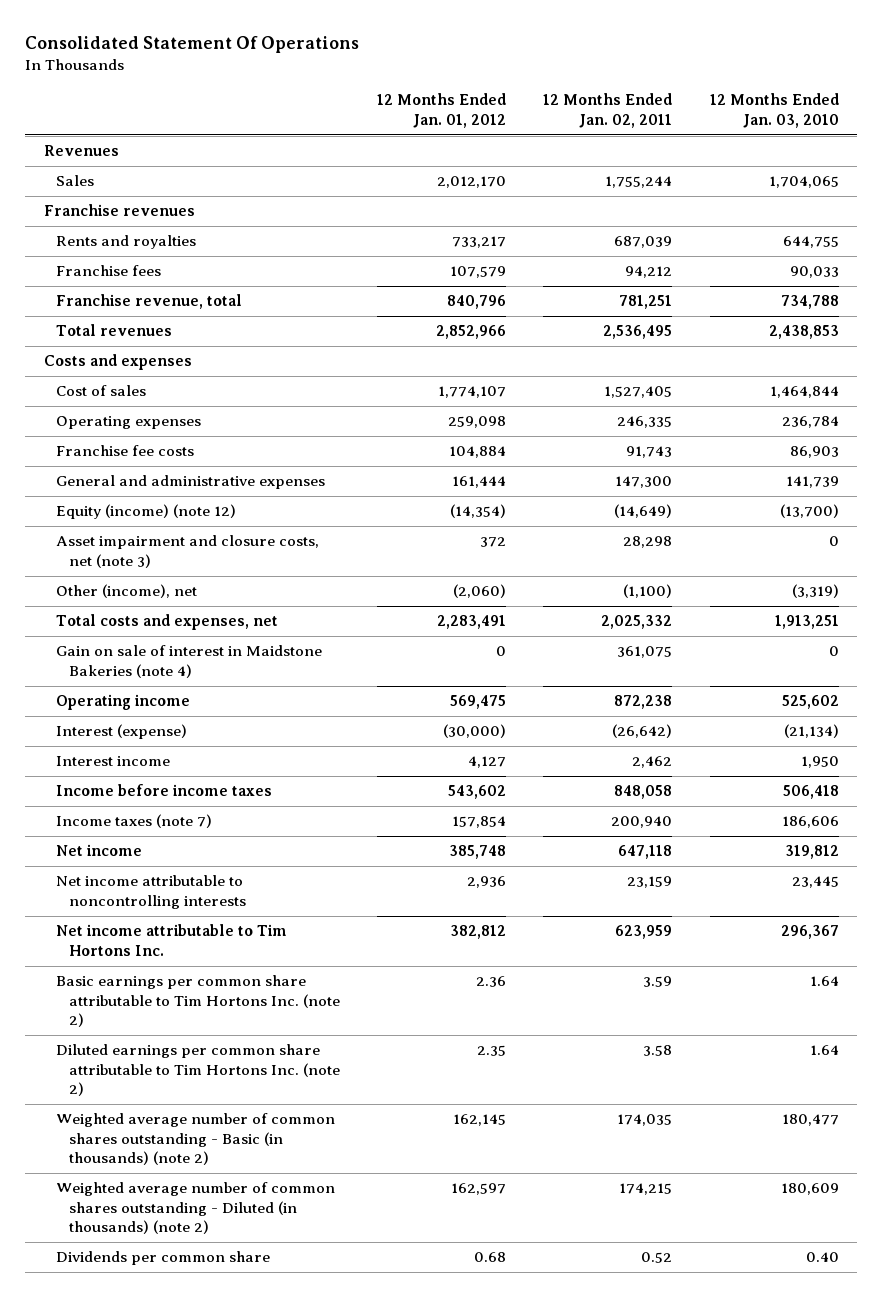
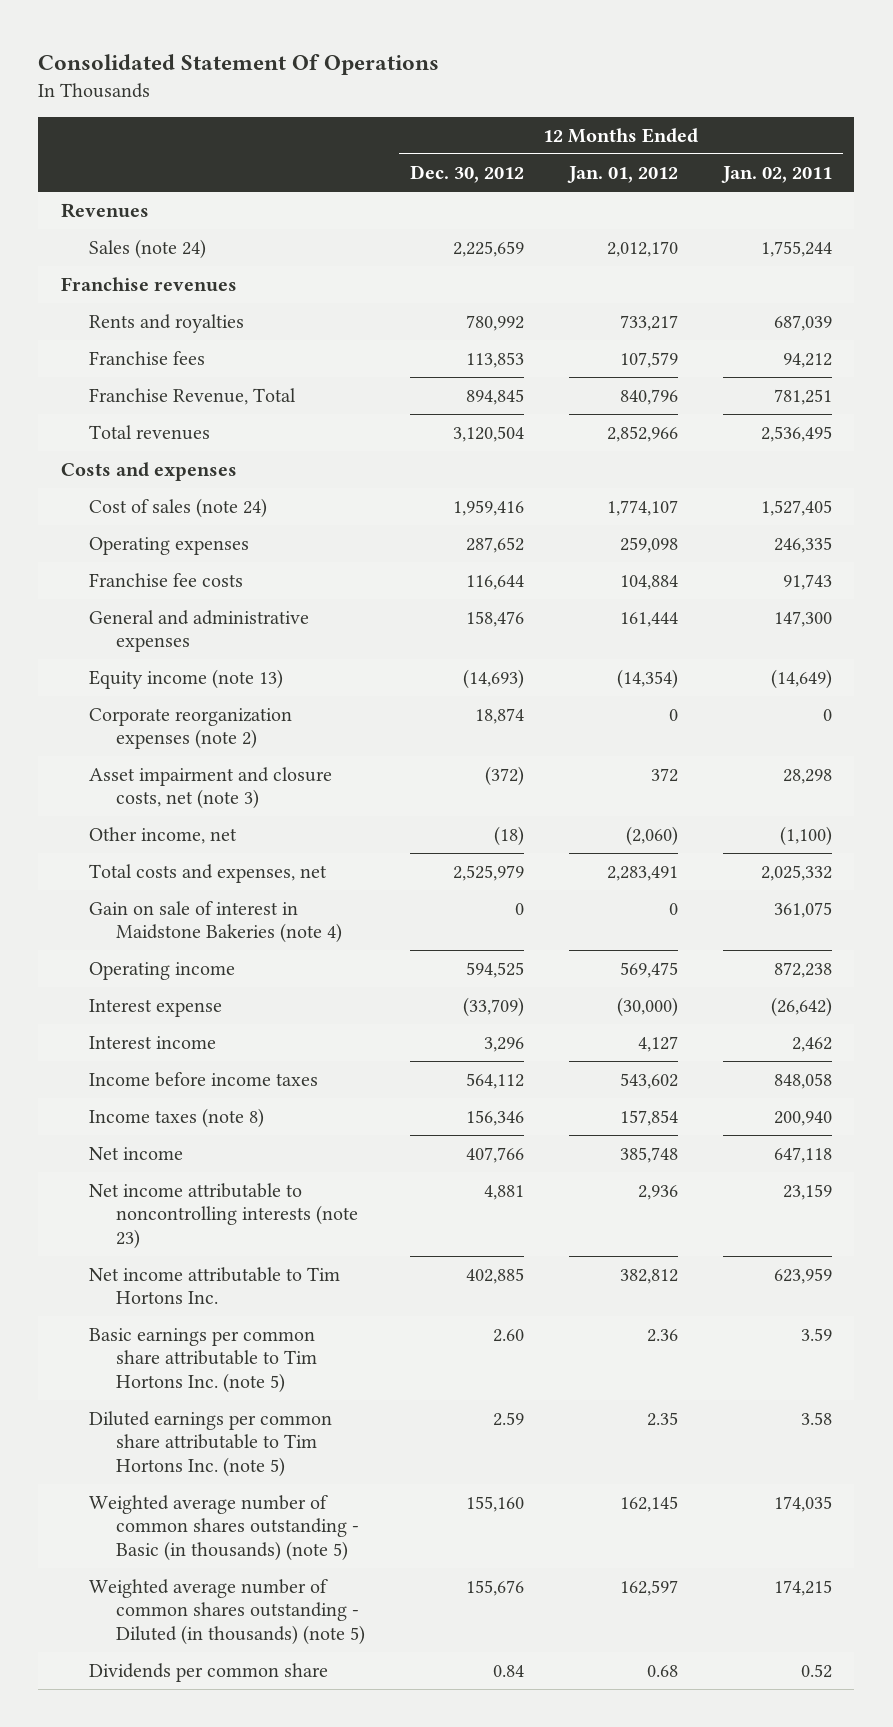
[709,93,839,128] 12 Months Ended Jan. 03, 2010 -> none
none -> [410,165,525,184] Dec. 30, 2012
[56,175,95,187] Sales -> [88,239,206,260] Sales (note 24)
[56,294,243,310] Franchise revenue, total -> [88,388,296,406] Franchise Revenue, Total
[56,385,147,397] Cost of sales -> [88,498,267,519] Cost of sales (note 24)
[56,504,237,520] Equity (income) (note 12) -> [88,669,283,690] Equity income (note 13)
none -> [88,708,292,750] Corporate reorganization expenses (note 2)
[56,584,198,599] Other (income), net -> [88,827,237,845] Other income, net
[56,724,188,740] Interest (expense) -> [88,999,222,1018] Interest expense
[56,814,213,829] Income taxes (note 7) -> [88,1108,264,1129] Income taxes (note 8)
[56,875,246,909] Net income attributable to noncontrolling interests -> [88,1183,359,1249] Net income attributable to noncontrolling interests (note 23)
[56,975,340,1028] Basic earnings per common share attributable to Tim Hortons Inc. (note 2) -> [88,1328,318,1393] Basic earnings per common share attributable to Tim Hortons Inc. (note 5)
[56,1044,340,1097] Diluted earnings per common share attributable to Tim Hortons Inc. (note 2) -> [88,1411,332,1477] Diluted earnings per common share attributable to Tim Hortons Inc. (note 5)
[56,1113,336,1166] Weighted average number of common shares outstanding - Basic (in thousands) (note 2) -> [88,1495,360,1561] Weighted average number of common shares outstanding - Basic (in thousands) (note 5)
[56,1182,336,1235] Weighted average number of common shares outstanding - Diluted (in thousands) (note 2) -> [88,1579,366,1645] Weighted average number of common shares outstanding - Diluted (in thousands) (note 5)

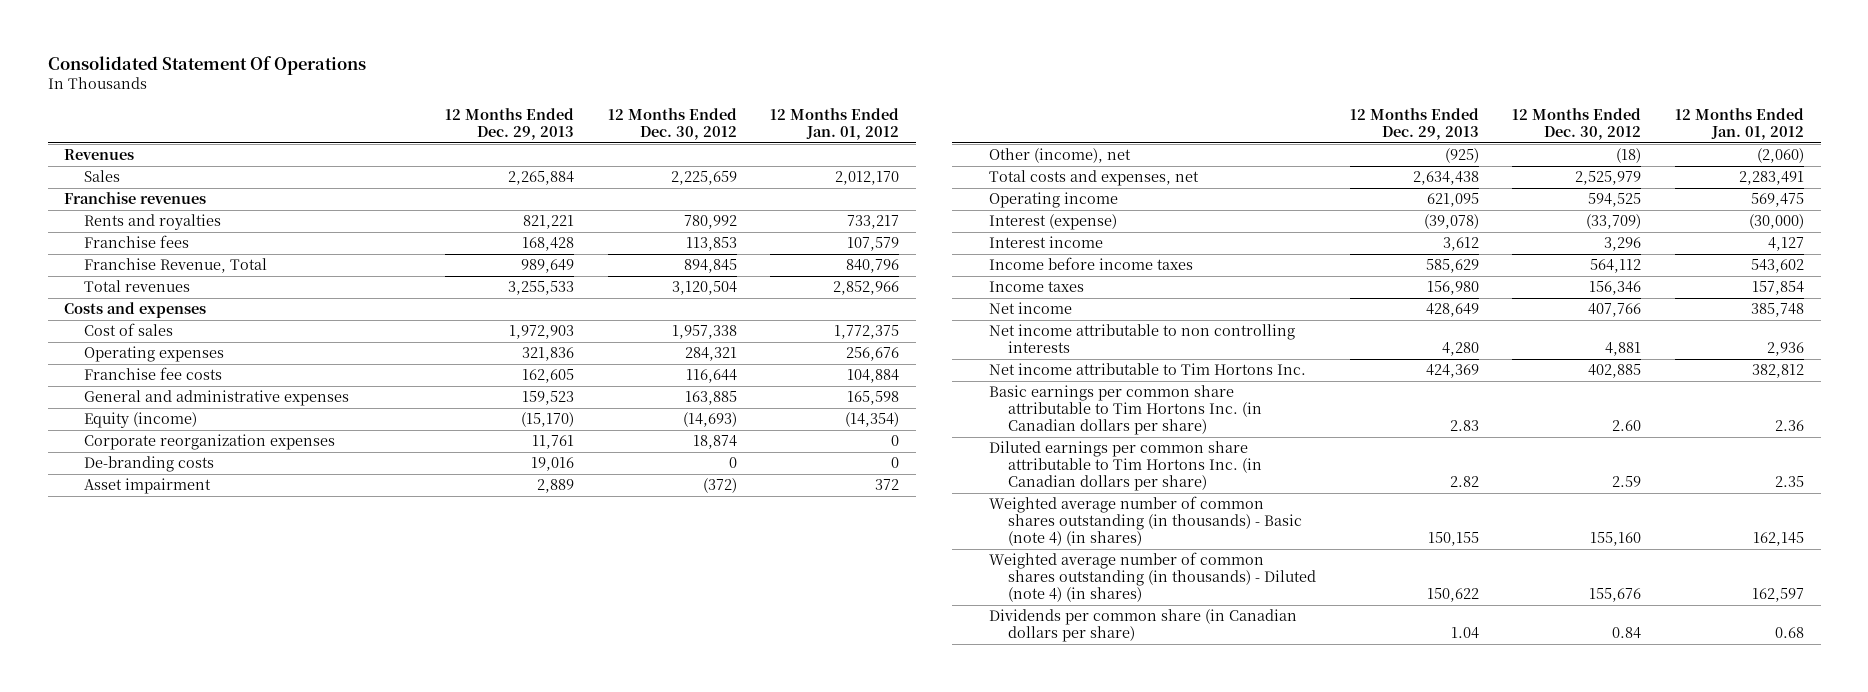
[720,166,832,184] Jan. 02, 2011 -> none
none -> [445,108,575,141] 12 Months Ended Dec. 29, 2013
[88,239,206,260] Sales (note 24) -> [83,170,120,183] Sales
[88,498,267,519] Cost of sales (note 24) -> [83,323,173,337] Cost of sales
[453,500,525,517] 1,959,416 -> [671,325,737,340] 1,957,338
[606,500,678,517] 1,774,107 -> [834,325,900,340] 1,772,375
[466,537,525,554] 287,652 -> [684,347,737,362] 284,321
[619,537,678,554] 259,098 -> [846,347,900,362] 256,676
[466,611,525,628] 158,476 -> [684,391,737,406] 163,885
[619,612,678,628] 161,444 -> [847,391,900,406] 165,598
[88,669,283,690] Equity income (note 13) -> [83,412,197,429] Equity (income)
[88,708,292,750] Corporate reorganization expenses (note 2) -> [83,434,335,451] Corporate reorganization expenses
none -> [83,456,214,473] De-branding costs
[88,767,332,810] Asset impairment and closure costs, net (note 3) -> [83,478,211,495] Asset impairment
[88,827,237,845] Other income, net -> [988,148,1131,164] Other (income), net
[88,901,343,944] Gain on sale of interest in Maidstone Bakeries (note 4) -> none
[88,999,222,1018] Interest expense -> [988,214,1117,231] Interest (expense)
[88,1108,264,1129] Income taxes (note 8) -> [988,281,1084,293] Income taxes
[88,1183,359,1249] Net income attributable to noncontrolling interests (note 23) -> [988,324,1295,354] Net income attributable to non controlling interests
[88,1328,318,1393] Basic earnings per common share attributable to Tim Hortons Inc. (note 5) -> [988,385,1263,436] Basic earnings per common share attributable to Tim Hortons Inc. (in Canadian dollars per share)
[88,1411,332,1477] Diluted earnings per common share attributable to Tim Hortons Inc. (note 5) -> [988,441,1263,492] Diluted earnings per common share attributable to Tim Hortons Inc. (in Canadian dollars per share)
[88,1495,360,1561] Weighted average number of common shares outstanding - Basic (in thousands) (note 5) -> [988,496,1303,547] Weighted average number of common shares outstanding (in thousands) - Basic (note 4) (in shares)
[88,1579,366,1645] Weighted average number of common shares outstanding - Diluted (in thousands) (note 5) -> [988,552,1317,603] Weighted average number of common shares outstanding (in thousands) - Diluted (note 4) (in shares)
[88,1663,328,1683] Dividends per common share -> [988,609,1297,643] Dividends per common share (in Canadian dollars per share)

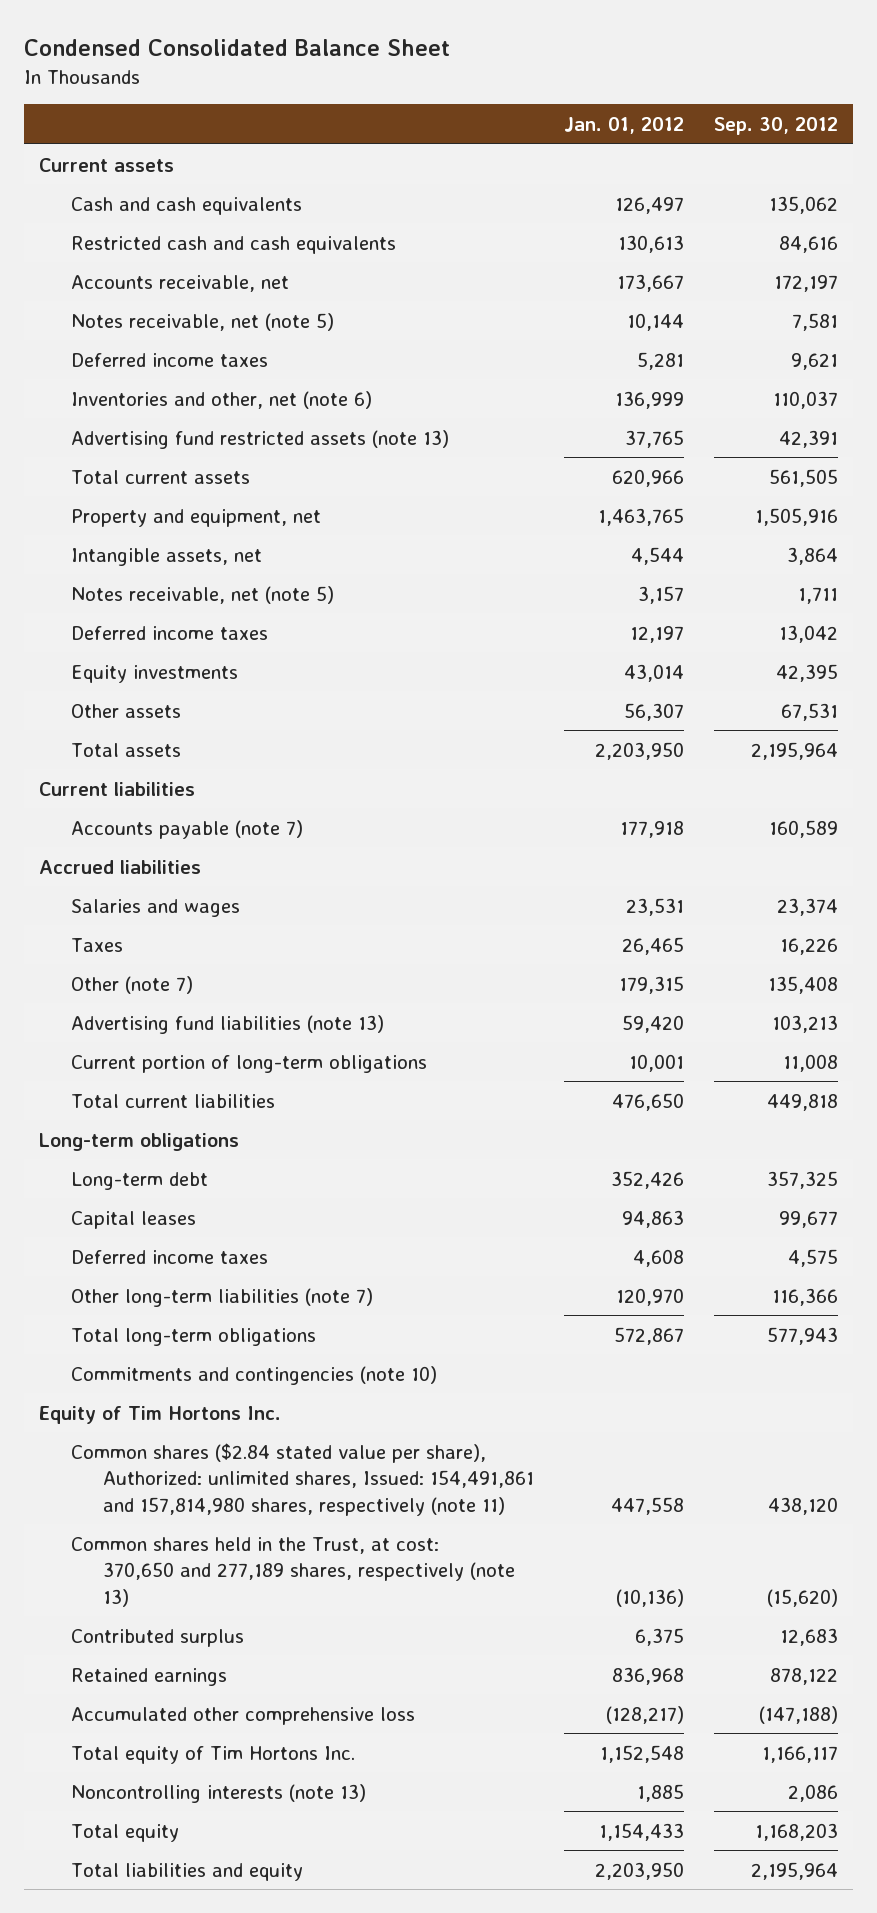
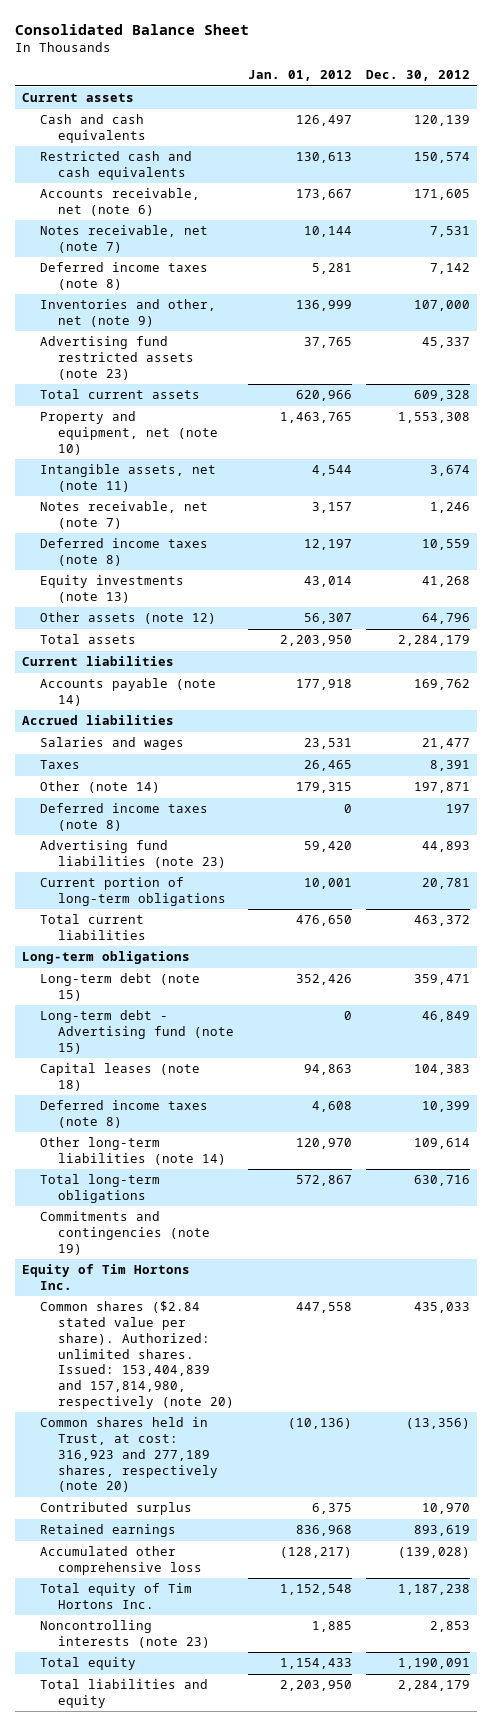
[23,38,450,56] Condensed Consolidated Balance Sheet -> [15,23,250,35] Consolidated Balance Sheet
[714,117,839,136] Sep. 30, 2012 -> none
none -> [366,70,471,82] Dec. 30, 2012
[71,274,290,292] Accounts receivable, net -> [40,188,201,217] Accounts receivable, net (note 6)
[71,312,335,331] Notes receivable, net (note 5) -> [40,225,209,254] Notes receivable, net (note 7)
[71,352,269,367] Deferred income taxes -> [40,262,209,291] Deferred income taxes (note 8)
[71,390,373,409] Inventories and other, net (note 6) -> [40,299,217,328] Inventories and other, net (note 9)
[71,429,450,449] Advertising fund restricted assets (note 13) -> [40,336,194,380] Advertising fund restricted assets (note 23)
[71,508,322,527] Property and equipment, net -> [40,411,218,455] Property and equipment, net (note 10)
[71,547,263,566] Intangible assets, net -> [40,464,217,493] Intangible assets, net (note 11)
[71,585,335,604] Notes receivable, net (note 5) -> [40,501,209,530] Notes receivable, net (note 7)
[71,625,269,640] Deferred income taxes -> [40,538,209,567] Deferred income taxes (note 8)
[71,664,239,683] Equity investments -> [40,575,185,604] Equity investments (note 13)
[71,703,182,718] Other assets -> [40,612,217,625] Other assets (note 12)
[71,819,304,839] Accounts payable (note 7) -> [40,678,217,707] Accounts payable (note 14)
[71,975,194,994] Other (note 7) -> [40,781,161,794] Other (note 14)
none -> [40,803,209,832] Deferred income taxes (note 8)
[71,1014,385,1034] Advertising fund liabilities (note 13) -> [40,840,226,869] Advertising fund liabilities (note 23)
[71,1171,209,1190] Long-term debt -> [40,973,201,1002] Long-term debt (note 15)
none -> [40,1010,234,1054] Long-term debt - Advertising fund (note 15)
[71,1210,197,1229] Capital leases -> [40,1063,201,1092] Capital leases (note 18)
[71,1249,269,1264] Deferred income taxes -> [40,1100,209,1129] Deferred income taxes (note 8)
[71,1287,374,1307] Other long-term liabilities (note 7) -> [40,1137,226,1166] Other long-term liabilities (note 14)
[71,1365,438,1385] Commitments and contingencies (note 10) -> [40,1211,210,1255] Commitments and contingencies (note 19)
[71,1442,535,1516] Common shares ($2.84 stated value per share), Authorized: unlimited shares, Issued: 154,491,861 and 157,814,980 shares, respectively (note 11) -> [40,1301,234,1409] Common shares ($2.84 stated value per share). Authorized: unlimited shares. Issued: 153,404,839 and 157,814,980, respectively (note 20)
[71,1536,516,1607] Common shares held in the Trust, at cost: 370,650 and 277,189 shares, respectively (note 13) -> [40,1417,218,1493] Common shares held in Trust, at cost: 316,923 and 277,189 shares, respectively (note 20)
[71,1783,367,1803] Noncontrolling interests (note 13) -> [40,1620,210,1649] Noncontrolling interests (note 23)

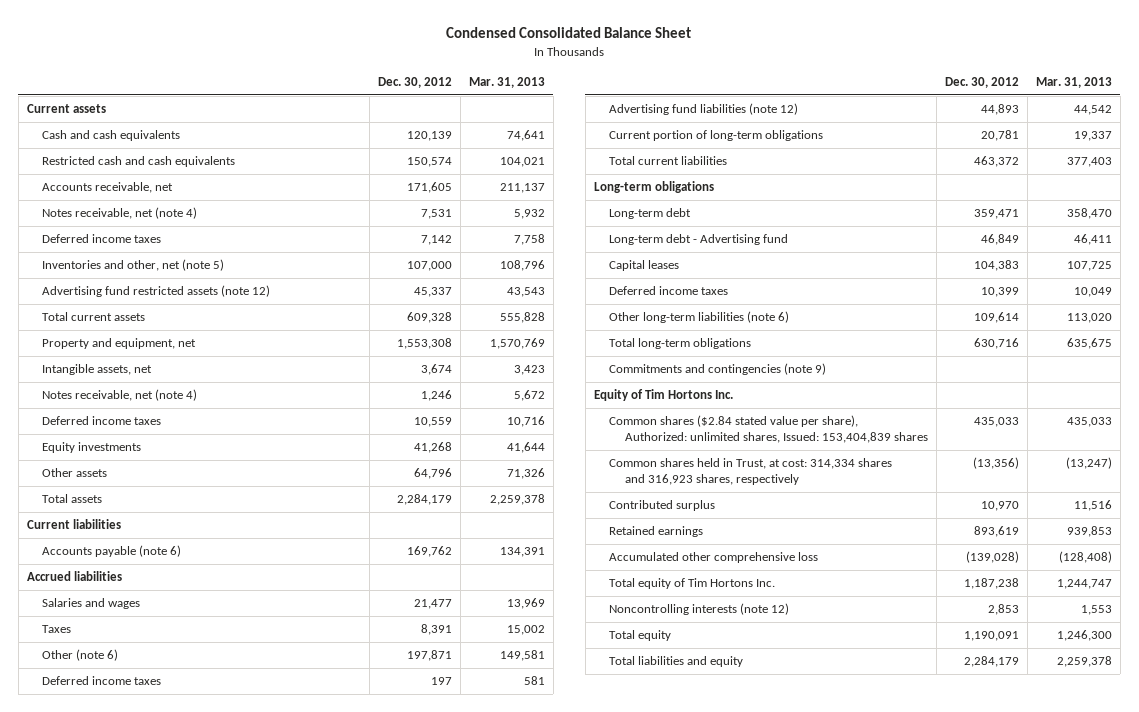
[15,23,250,35] Consolidated Balance Sheet -> [446,27,692,39] Condensed Consolidated Balance Sheet
[248,70,353,82] Jan. 01, 2012 -> none
none -> [468,76,545,88] Mar. 31, 2013
[40,188,201,217] Accounts receivable, net (note 6) -> [42,182,174,194] Accounts receivable, net
[40,225,209,254] Notes receivable, net (note 7) -> [42,207,198,220] Notes receivable, net (note 4)
[40,262,209,291] Deferred income taxes (note 8) -> [42,234,162,244] Deferred income taxes
[40,299,217,328] Inventories and other, net (note 9) -> [42,259,225,272] Inventories and other, net (note 5)
[40,336,194,380] Advertising fund restricted assets (note 23) -> [42,285,271,298] Advertising fund restricted assets (note 12)
[40,411,218,455] Property and equipment, net (note 10) -> [42,338,197,350] Property and equipment, net
[40,464,217,493] Intangible assets, net (note 11) -> [42,364,153,376] Intangible assets, net
[40,501,209,530] Notes receivable, net (note 7) -> [42,389,198,402] Notes receivable, net (note 4)
[40,538,209,567] Deferred income taxes (note 8) -> [42,416,162,426] Deferred income taxes
[40,575,185,604] Equity investments (note 13) -> [42,442,142,454] Equity investments
[40,612,217,625] Other assets (note 12) -> [42,468,108,478] Other assets
[40,678,217,707] Accounts payable (note 14) -> [42,545,182,558] Accounts payable (note 6)
[40,781,161,794] Other (note 14) -> [42,649,119,662] Other (note 6)
[40,803,209,832] Deferred income taxes (note 8) -> [42,676,162,686] Deferred income taxes
[40,840,226,869] Advertising fund liabilities (note 23) -> [609,103,799,116] Advertising fund liabilities (note 12)
[40,973,201,1002] Long-term debt (note 15) -> [609,208,692,220] Long-term debt
[40,1010,234,1054] Long-term debt - Advertising fund (note 15) -> [609,234,789,246] Long-term debt - Advertising fund
[40,1063,201,1092] Capital leases (note 18) -> [609,260,680,272] Capital leases
[40,1100,209,1129] Deferred income taxes (note 8) -> [609,286,729,296] Deferred income taxes
[40,1137,226,1166] Other long-term liabilities (note 14) -> [609,311,790,324] Other long-term liabilities (note 6)
[40,1211,210,1255] Commitments and contingencies (note 19) -> [609,363,827,376] Commitments and contingencies (note 9)
[40,1301,234,1409] Common shares ($2.84 stated value per share). Authorized: unlimited shares. Issued: 153,404,839 and 157,814,980, respectively (note 20) -> [609,415,929,444] Common shares ($2.84 stated value per share), Authorized: unlimited shares, Issued: 153,404,839 shares
[40,1417,218,1493] Common shares held in Trust, at cost: 316,923 and 277,189 shares, respectively (note 20) -> [609,458,893,486] Common shares held in Trust, at cost: 314,334 shares and 316,923 shares, respectively
[40,1620,210,1649] Noncontrolling interests (note 23) -> [609,603,790,616] Noncontrolling interests (note 12)

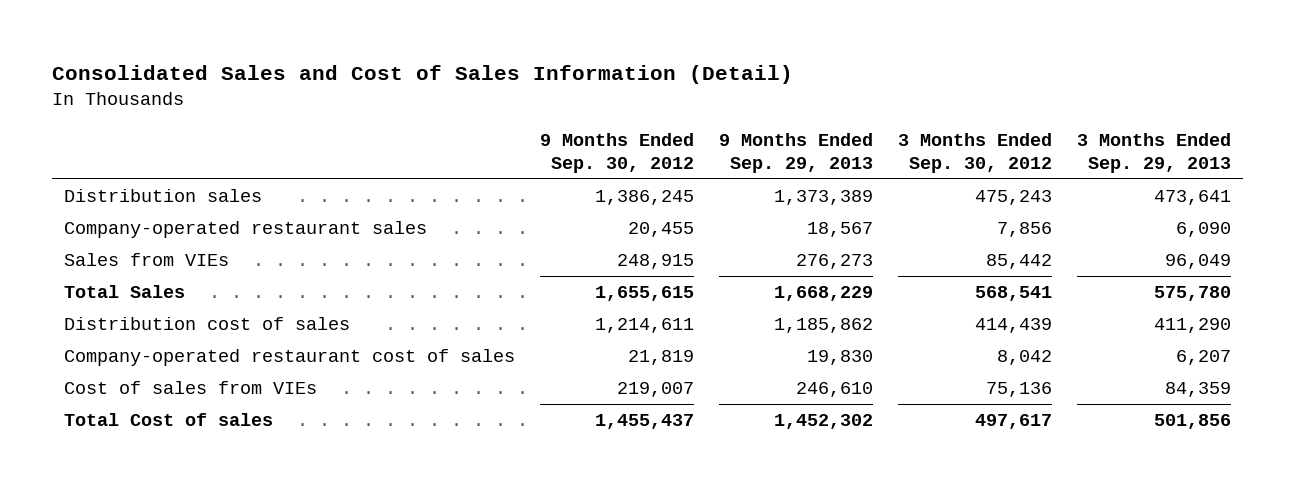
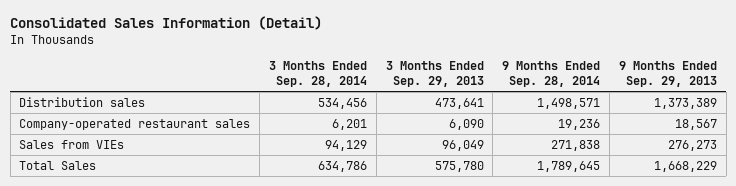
[51,65,793,85] Consolidated Sales and Cost of Sales Information (Detail) -> [10,16,323,31] Consolidated Sales Information (Detail)
[540,132,695,174] 9 Months Ended Sep. 30, 2012 -> none
[897,132,1052,174] 3 Months Ended Sep. 30, 2012 -> none
none -> [269,61,368,87] 3 Months Ended Sep. 28, 2014
none -> [502,61,601,87] 9 Months Ended Sep. 28, 2014
[64,316,351,330] Distribution cost of sales -> none
[64,348,516,366] Company-operated restaurant cost of sales -> none
[64,380,318,394] Cost of sales from VIEs -> none
[64,412,274,426] Total Cost of sales -> none

